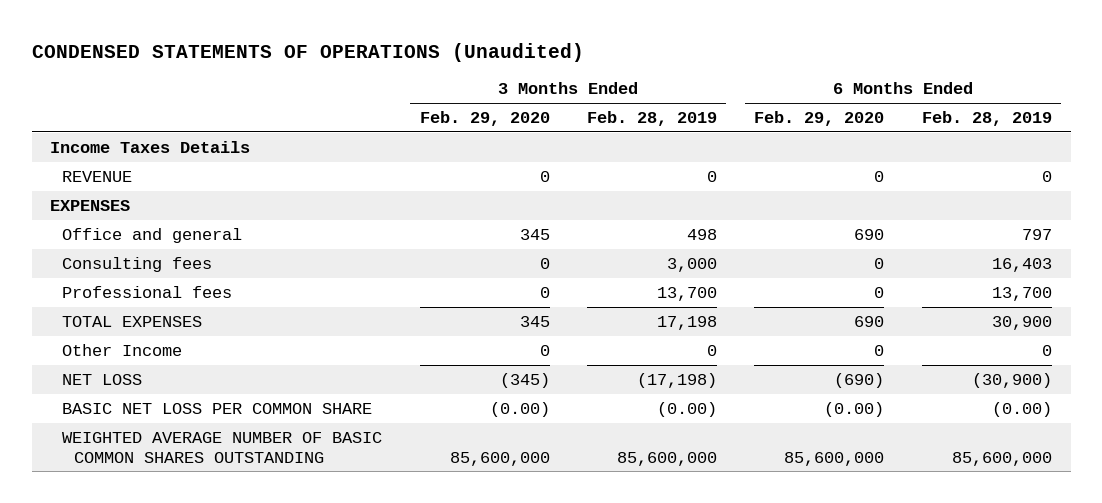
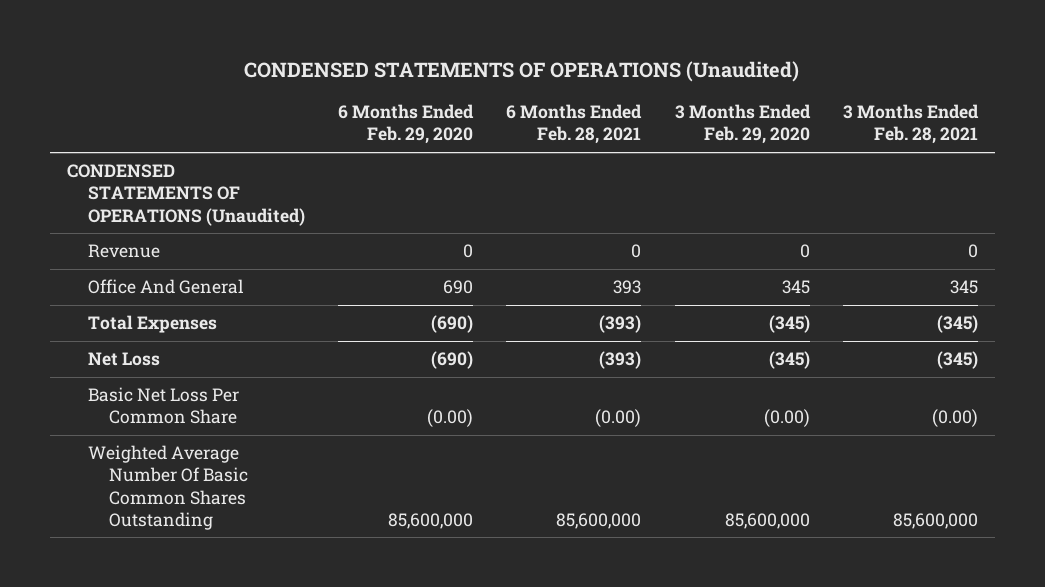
[586,111,717,127] Feb. 28, 2019 -> none
[921,111,1052,127] Feb. 28, 2019 -> none
none -> [506,104,643,145] 6 Months Ended Feb. 28, 2021
none -> [843,104,980,145] 3 Months Ended Feb. 28, 2021
[50,199,131,211] EXPENSES -> none
[62,256,213,272] Consulting fees -> none
[62,285,233,298] Professional fees -> none
[62,343,183,356] Other Income -> none
[50,140,251,153] Income Taxes Details -> [66,164,305,226] CONDENSED STATEMENTS OF OPERATIONS (Unaudited)
[62,170,133,182] REVENUE -> [87,244,160,259] Revenue
[62,227,243,243] Office and general -> [87,279,244,295] Office And General
[62,315,203,327] TOTAL EXPENSES -> [87,315,217,334] Total Expenses
[519,315,550,327] 345 -> [768,315,810,334] (345)
[854,315,885,327] 690 -> [431,315,474,334] (690)
[62,373,143,385] NET LOSS -> [87,352,160,367] Net Loss
[62,402,373,414] BASIC NET LOSS PER COMMON SHARE -> [87,387,239,425] Basic Net Loss Per Common Share
[62,431,383,463] WEIGHTED AVERAGE NUMBER OF BASIC COMMON SHARES OUTSTANDING -> [87,445,249,530] Weighted Average Number Of Basic Common Shares Outstanding

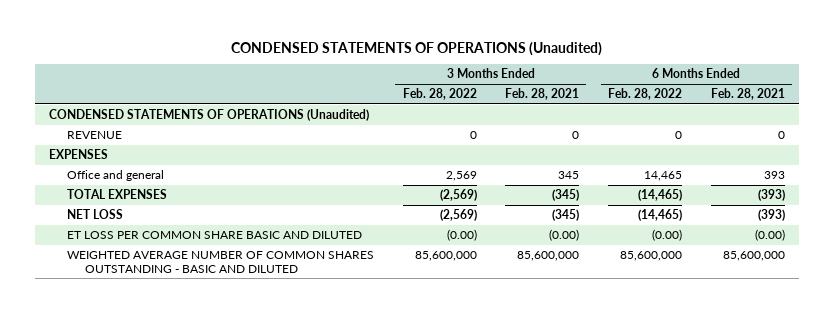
[338,104,475,145] 6 Months Ended Feb. 29, 2020 -> none
[674,104,811,145] 3 Months Ended Feb. 29, 2020 -> none
none -> [402,88,477,101] Feb. 28, 2022
none -> [607,88,682,101] Feb. 28, 2022
[87,244,160,259] Revenue -> [66,131,122,140] REVENUE
none -> [49,149,109,160] EXPENSES
[87,279,244,295] Office And General -> [66,170,164,182] Office and general
[87,315,217,334] Total Expenses -> [66,189,167,200] TOTAL EXPENSES
[87,352,160,367] Net Loss -> [66,209,123,220] NET LOSS
[87,387,239,425] Basic Net Loss Per Common Share -> [66,231,362,240] ET LOSS PER COMMON SHARE BASIC AND DILUTED
[87,445,249,530] Weighted Average Number Of Basic Common Shares Outstanding -> [66,251,374,273] WEIGHTED AVERAGE NUMBER OF COMMON SHARES OUTSTANDING - BASIC AND DILUTED

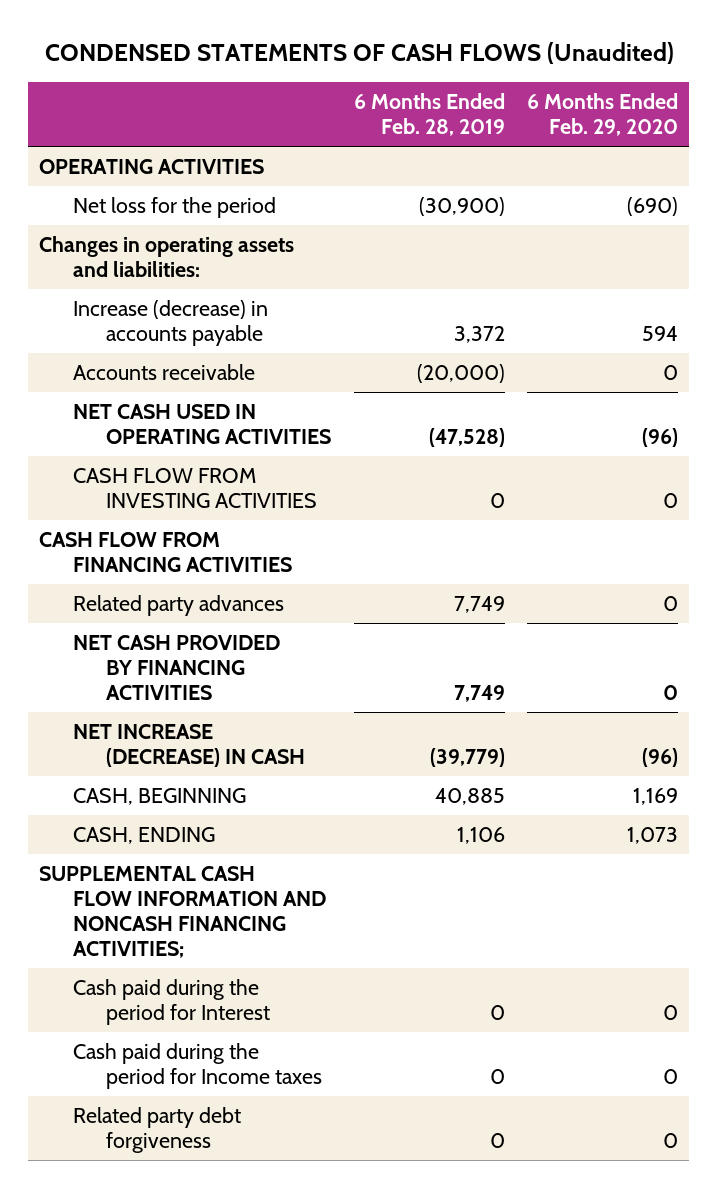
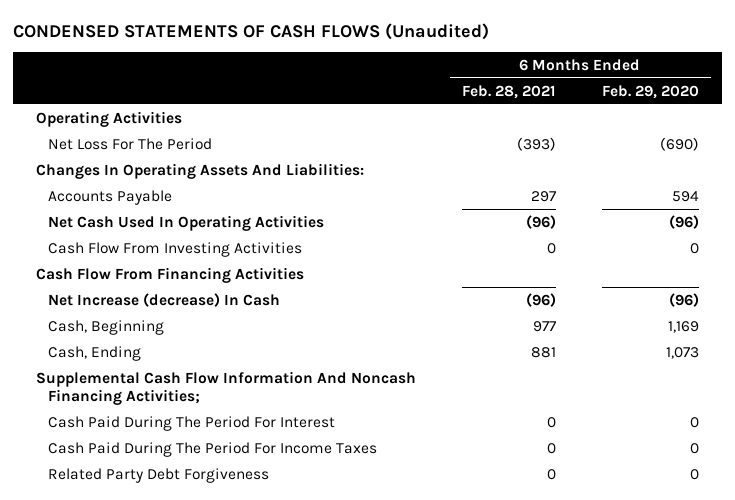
[353,93,505,137] 6 Months Ended Feb. 28, 2019 -> none
none -> [461,84,556,99] Feb. 28, 2021
[72,363,255,380] Accounts receivable -> none
[72,594,284,616] Related party advances -> none
[72,634,280,700] NET CASH PROVIDED BY FINANCING ACTIVITIES -> none
[39,158,265,174] OPERATING ACTIVITIES -> [35,110,182,127] Operating Activities
[72,196,276,218] Net loss for the period -> [47,137,212,150] Net Loss For The Period
[39,235,295,277] Changes in operating assets and liabilities: -> [35,162,364,179] Changes In Operating Assets And Liabilities:
[72,299,268,346] Increase (decrease) in accounts payable -> [47,189,172,205] Accounts Payable
[72,403,332,444] NET CASH USED IN OPERATING ACTIVITIES -> [47,214,324,231] Net Cash Used In Operating Activities
[72,467,318,508] CASH FLOW FROM INVESTING ACTIVITIES -> [47,241,302,257] Cash Flow From Investing Activities
[39,531,292,572] CASH FLOW FROM FINANCING ACTIVITIES -> [35,266,304,283] Cash Flow From Financing Activities
[72,723,306,767] NET INCREASE (DECREASE) IN CASH -> [47,292,280,307] Net Increase (decrease) In Cash
[72,787,246,805] CASH, BEGINNING -> [47,319,164,335] Cash, Beginning
[72,826,215,844] CASH, ENDING -> [47,345,141,361] Cash, Ending
[39,865,326,958] SUPPLEMENTAL CASH FLOW INFORMATION AND NONCASH FINANCING ACTIVITIES; -> [35,370,416,406] Supplemental Cash Flow Information And Noncash Financing Activities;
[72,978,271,1025] Cash paid during the period for Interest -> [47,415,335,431] Cash Paid During The Period For Interest
[72,1042,323,1089] Cash paid during the period for Income taxes -> [47,441,377,457] Cash Paid During The Period For Income Taxes
[72,1106,241,1153] Related party debt forgiveness -> [47,467,269,483] Related Party Debt Forgiveness

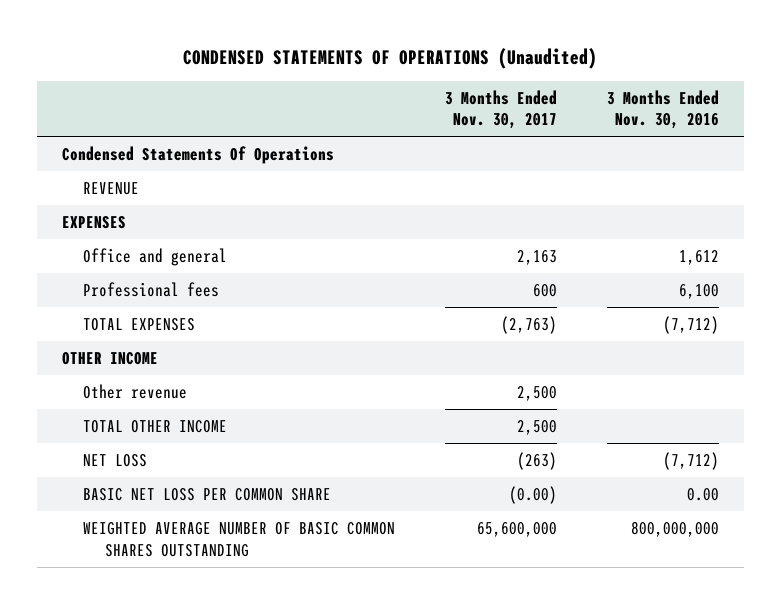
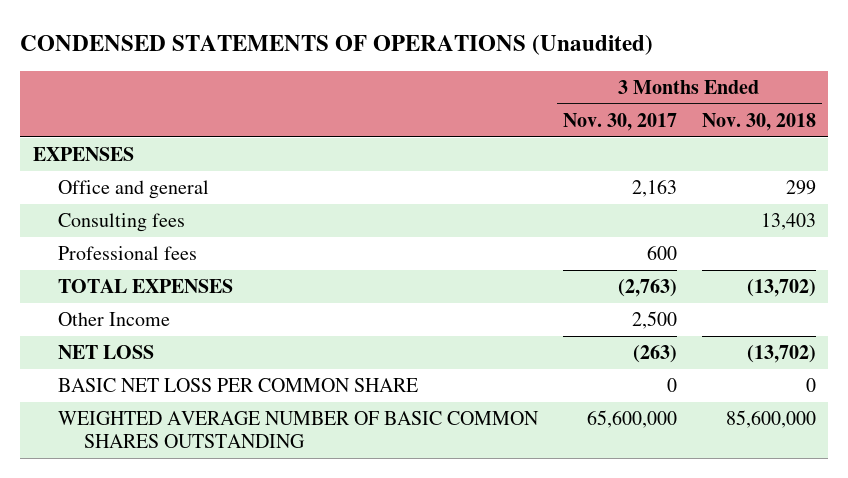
[607,89,720,130] 3 Months Ended Nov. 30, 2016 -> none
none -> [701,112,816,131] Nov. 30, 2018
[61,146,334,165] Condensed Statements Of Operations -> none
[83,182,140,196] REVENUE -> none
none -> [58,212,186,232] Consulting fees
[61,352,158,366] OTHER INCOME -> none
[83,420,228,434] TOTAL OTHER INCOME -> none
[83,384,188,400] Other revenue -> [58,311,171,326] Other Income
[509,486,558,505] (0.00) -> [666,377,677,392] 0

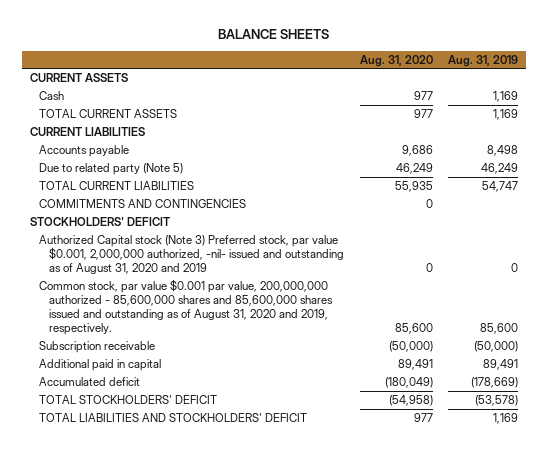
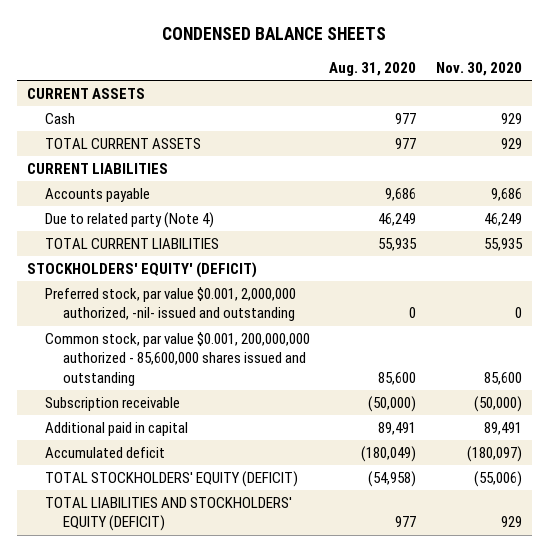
[217,29,329,40] BALANCE SHEETS -> [162,27,387,41] CONDENSED BALANCE SHEETS
[448,54,519,67] Aug. 31, 2019 -> none
none -> [436,62,523,77] Nov. 30, 2020
[39,163,184,176] Due to related party (Note 5) -> [44,211,214,228] Due to related party (Note 4)
[39,199,247,209] COMMITMENTS AND CONTINGENCIES -> none
[29,217,170,227] STOCKHOLDERS' DEFICIT -> [26,261,257,278] STOCKHOLDERS' EQUITY' (DEFICIT)
[39,235,345,275] Authorized Capital stock (Note 3) Preferred stock, par value $0.001, 2,000,000 authorized, -nil- issued and outstanding as of August 31, 2020 and 2019 -> [44,286,296,322] Preferred stock, par value $0.001, 2,000,000 authorized, -nil- issued and outstanding
[39,279,334,336] Common stock, par value $0.001 par value, 200,000,000 authorized - 85,600,000 shares and 85,600,000 shares issued and outstanding as of August 31, 2020 and 2019, respectively. -> [44,331,310,386] Common stock, par value $0.001, 200,000,000 authorized - 85,600,000 shares issued and outstanding
[39,395,218,405] TOTAL STOCKHOLDERS' DEFICIT -> [44,470,298,487] TOTAL STOCKHOLDERS' EQUITY (DEFICIT)
[39,413,308,423] TOTAL LIABILITIES AND STOCKHOLDERS' DEFICIT -> [44,496,292,532] TOTAL LIABILITIES AND STOCKHOLDERS' EQUITY (DEFICIT)

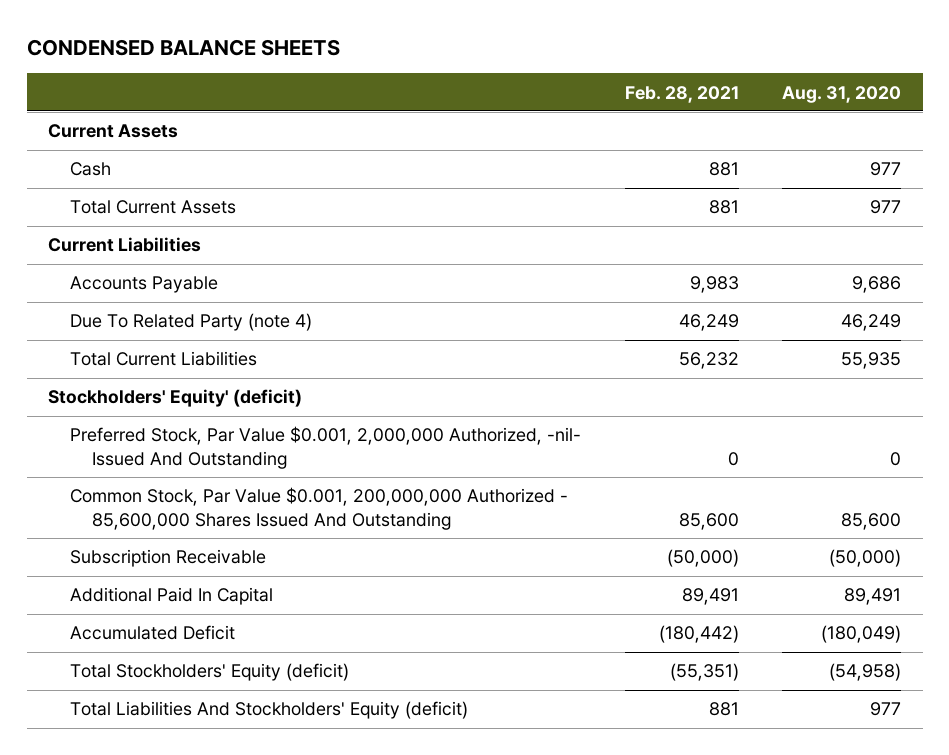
[436,62,523,77] Nov. 30, 2020 -> none
none -> [624,85,739,103] Feb. 28, 2021
[26,87,145,99] CURRENT ASSETS -> [48,124,179,139] Current Assets
[44,137,201,149] TOTAL CURRENT ASSETS -> [70,200,237,215] Total Current Assets
[26,162,168,174] CURRENT LIABILITIES -> [48,237,202,253] Current Liabilities
[44,187,150,202] Accounts payable -> [70,276,219,294] Accounts Payable
[44,211,214,228] Due to related party (Note 4) -> [70,313,313,332] Due To Related Party (note 4)
[44,237,219,249] TOTAL CURRENT LIABILITIES -> [70,351,258,367] Total Current Liabilities
[26,261,257,278] STOCKHOLDERS' EQUITY' (DEFICIT) -> [48,389,303,408] Stockholders' Equity' (deficit)
[44,286,296,322] Preferred stock, par value $0.001, 2,000,000 authorized, -nil- issued and outstanding -> [70,426,582,469] Preferred Stock, Par Value $0.001, 2,000,000 Authorized, -nil- Issued And Outstanding
[44,331,310,386] Common stock, par value $0.001, 200,000,000 authorized - 85,600,000 shares issued and outstanding -> [70,487,569,530] Common Stock, Par Value $0.001, 200,000,000 Authorized - 85,600,000 Shares Issued And Outstanding
[44,396,180,411] Subscription receivable -> [70,549,267,568] Subscription Receivable
[44,421,188,436] Additional paid in capital -> [70,587,274,606] Additional Paid In Capital
[44,446,165,458] Accumulated deficit -> [70,625,236,641] Accumulated Deficit
[44,470,298,487] TOTAL STOCKHOLDERS' EQUITY (DEFICIT) -> [70,663,350,682] Total Stockholders' Equity (deficit)
[44,496,292,532] TOTAL LIABILITIES AND STOCKHOLDERS' EQUITY (DEFICIT) -> [70,701,469,720] Total Liabilities And Stockholders' Equity (deficit)

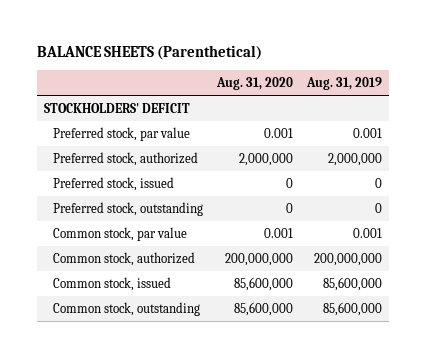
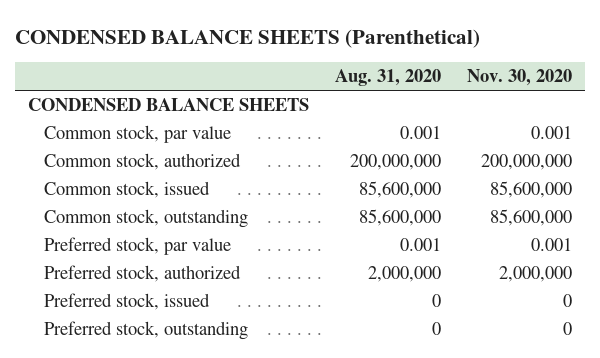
[36,44,262,60] BALANCE SHEETS (Parenthetical) -> [15,28,481,48] CONDENSED BALANCE SHEETS (Parenthetical)
[306,77,383,91] Aug. 31, 2019 -> none
none -> [466,69,572,87] Nov. 30, 2020
[43,103,190,114] STOCKHOLDERS' DEFICIT -> none
none -> [27,98,309,112] CONDENSED BALANCE SHEETS
[52,127,190,142] Preferred stock, par value -> [43,237,231,256] Preferred stock, par value
[52,152,198,167] Preferred stock, authorized -> [43,265,241,283] Preferred stock, authorized
[52,177,174,192] Preferred stock, issued -> [43,293,210,311] Preferred stock, issued
[52,202,203,217] Preferred stock, outstanding -> [43,321,248,341] Preferred stock, outstanding

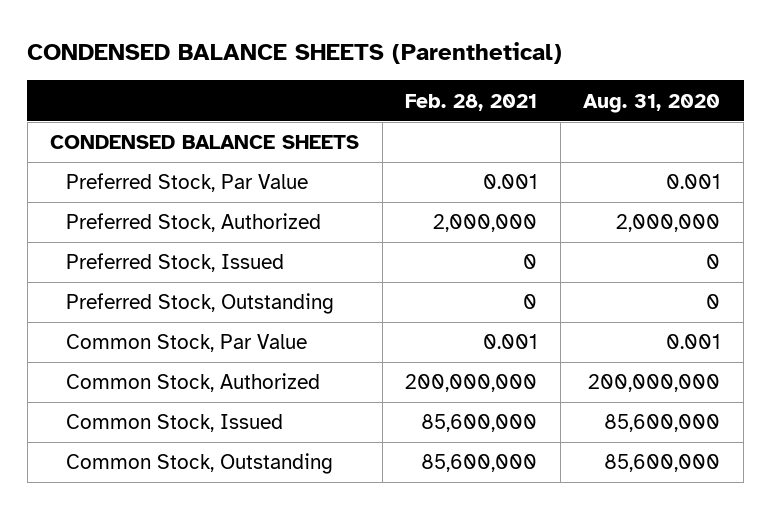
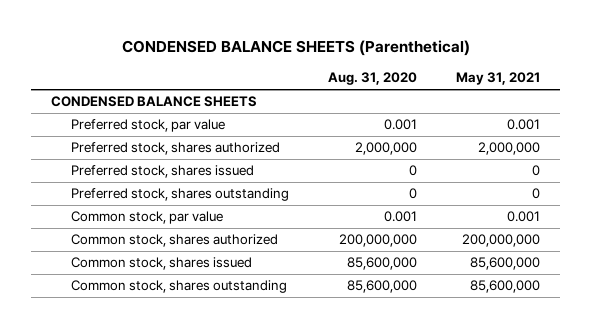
[405,93,538,111] Feb. 28, 2021 -> none
none -> [456,72,541,86] May 31, 2021
[65,173,308,193] Preferred Stock, Par Value -> [70,119,225,133] Preferred stock, par value
[65,213,321,233] Preferred Stock, Authorized -> [70,142,280,156] Preferred stock, shares authorized
[65,253,284,273] Preferred Stock, Issued -> [70,165,254,179] Preferred stock, shares issued
[65,293,334,315] Preferred Stock, Outstanding -> [70,188,289,202] Preferred stock, shares outstanding
[65,334,307,353] Common Stock, Par Value -> [70,211,223,225] Common stock, par value
[65,373,320,393] Common Stock, Authorized -> [70,234,278,248] Common stock, shares authorized
[65,414,283,433] Common Stock, Issued -> [70,257,252,271] Common stock, shares issued
[65,453,333,475] Common Stock, Outstanding -> [70,280,287,294] Common stock, shares outstanding

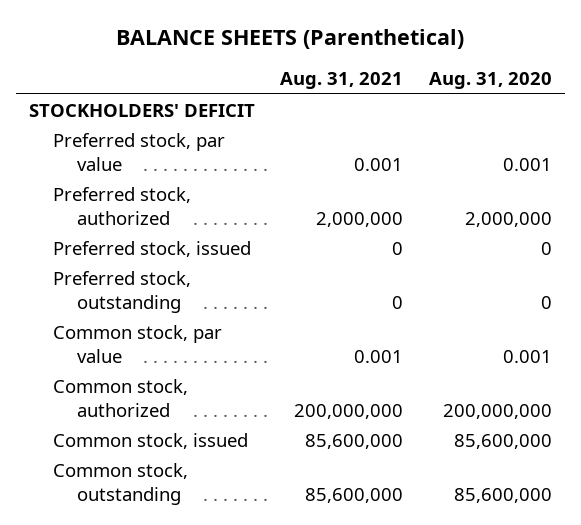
[121,40,470,57] CONDENSED BALANCE SHEETS (Parenthetical) -> [116,28,465,49] BALANCE SHEETS (Parenthetical)
[456,72,541,86] May 31, 2021 -> none
none -> [280,72,404,90] Aug. 31, 2021
[50,96,257,108] CONDENSED BALANCE SHEETS -> none
none -> [28,103,255,117] STOCKHOLDERS' DEFICIT
[70,142,280,156] Preferred stock, shares authorized -> [53,186,192,225] Preferred stock, authorized
[70,165,254,179] Preferred stock, shares issued -> [53,240,252,257] Preferred stock, issued
[70,188,289,202] Preferred stock, shares outstanding -> [53,270,192,313] Preferred stock, outstanding
[70,234,278,248] Common stock, shares authorized -> [53,378,189,417] Common stock, authorized
[70,257,252,271] Common stock, shares issued -> [53,432,249,449] Common stock, issued
[70,280,287,294] Common stock, shares outstanding -> [53,462,189,505] Common stock, outstanding

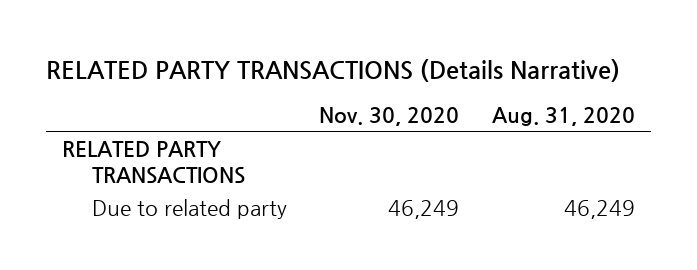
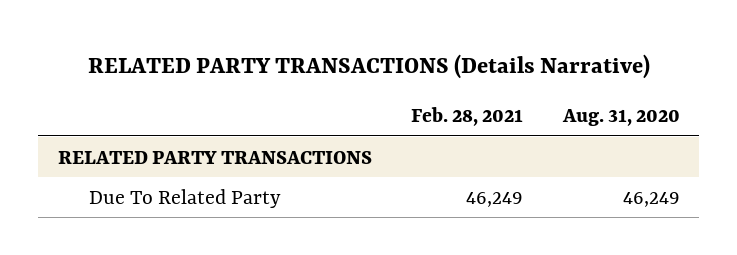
[319,107,460,127] Nov. 30, 2020 -> none
none -> [411,106,524,126] Feb. 28, 2021
[91,198,287,219] Due to related party -> [89,188,282,208] Due To Related Party

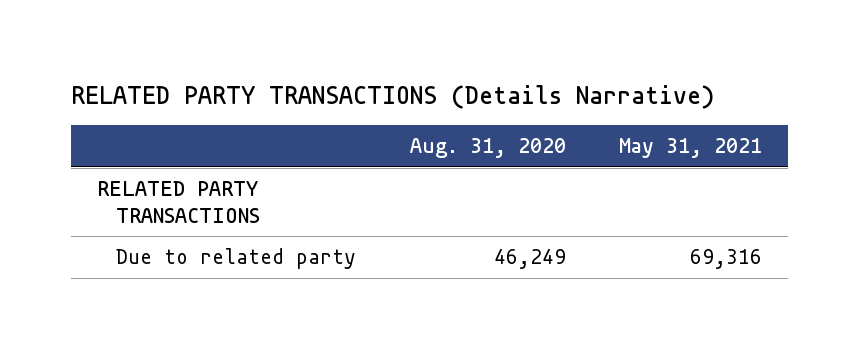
[411,106,524,126] Feb. 28, 2021 -> none
none -> [618,137,762,158] May 31, 2021
[89,188,282,208] Due To Related Party -> [116,248,357,270] Due to related party

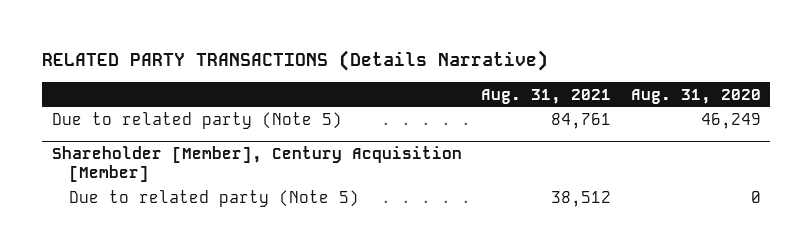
[618,137,762,158] May 31, 2021 -> none
none -> [481,88,612,104] Aug. 31, 2021
[97,181,261,223] RELATED PARTY TRANSACTIONS -> none
[116,248,357,270] Due to related party -> [51,111,342,129] Due to related party (Note 5)
none -> [51,146,462,183] Shareholder [Member], Century Acquisition [Member]
none -> [68,189,359,207] Due to related party (Note 5)

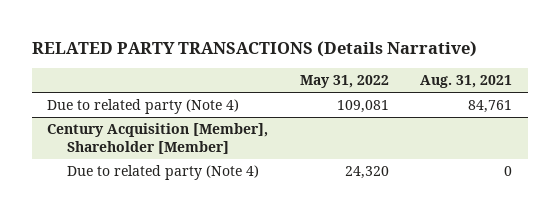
[630,88,761,104] Aug. 31, 2020 -> none
none -> [299,75,389,89] May 31, 2022
[51,111,342,129] Due to related party (Note 5) -> [47,99,240,115] Due to related party (Note 4)
[51,146,462,183] Shareholder [Member], Century Acquisition [Member] -> [47,123,269,155] Century Acquisition [Member], Shareholder [Member]
[68,189,359,207] Due to related party (Note 5) -> [67,165,260,181] Due to related party (Note 4)
[551,190,612,207] 38,512 -> [504,166,513,177] 0

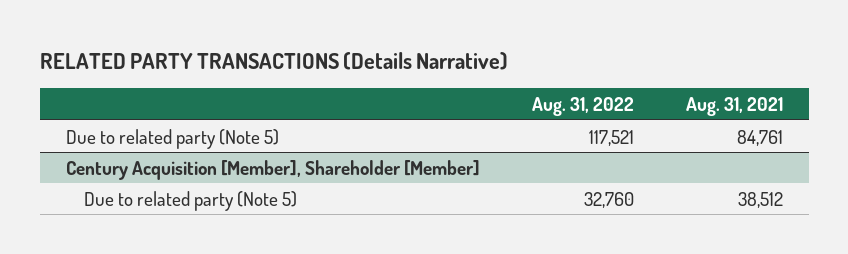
[299,75,389,89] May 31, 2022 -> none
none -> [531,96,634,116] Aug. 31, 2022
[47,99,240,115] Due to related party (Note 4) -> [65,128,279,149] Due to related party (Note 5)
[67,165,260,181] Due to related party (Note 4) -> [84,190,298,211] Due to related party (Note 5)
[504,166,513,177] 0 -> [737,191,783,208] 38,512

